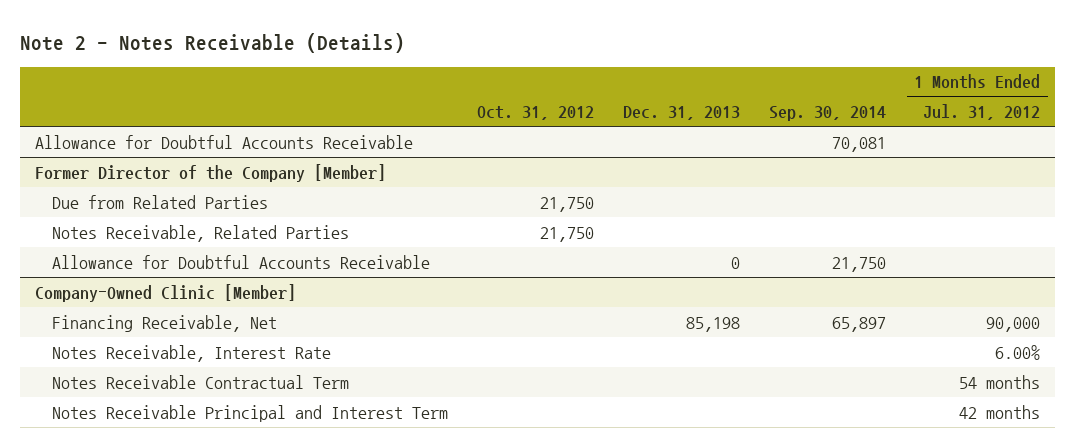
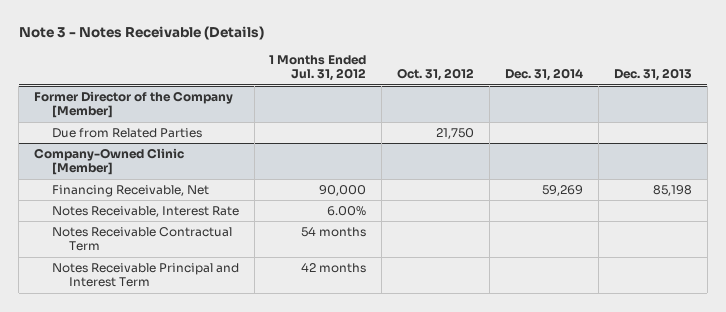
[20,32,406,53] Note 2 - Notes Receivable (Details) -> [18,26,264,41] Note 3 - Notes Receivable (Details)
[768,106,886,122] Sep. 30, 2014 -> none
none -> [505,68,584,82] Dec. 31, 2014
[34,134,413,149] Allowance for Doubtful Accounts Receivable -> none
[51,224,349,242] Notes Receivable, Related Parties -> none
[51,254,430,269] Allowance for Doubtful Accounts Receivable -> none

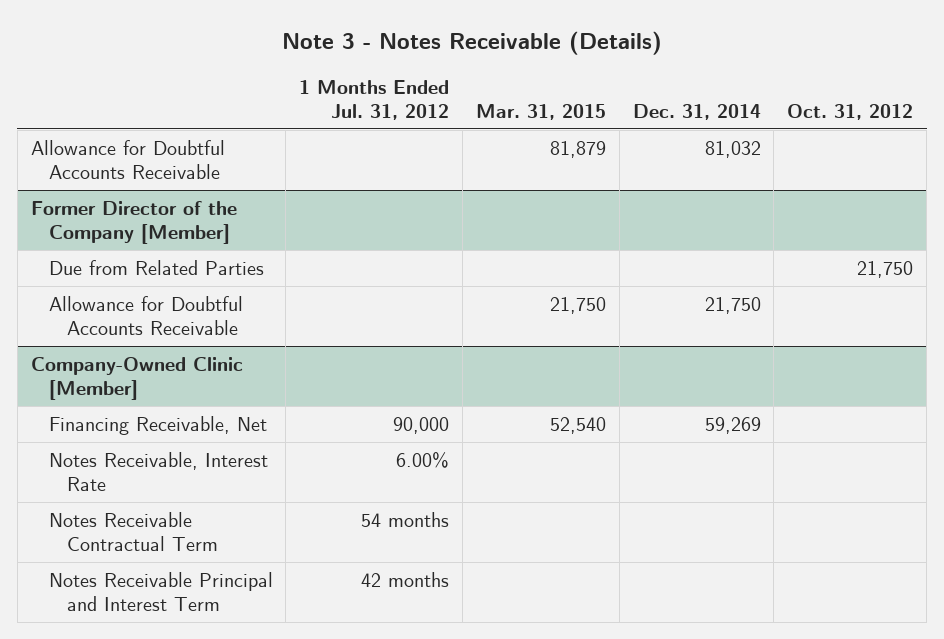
[613,68,692,82] Dec. 31, 2013 -> none
none -> [475,103,606,120] Mar. 31, 2015
none -> [30,139,225,179] Allowance for Doubtful Accounts Receivable
none -> [48,295,243,335] Allowance for Doubtful Accounts Receivable

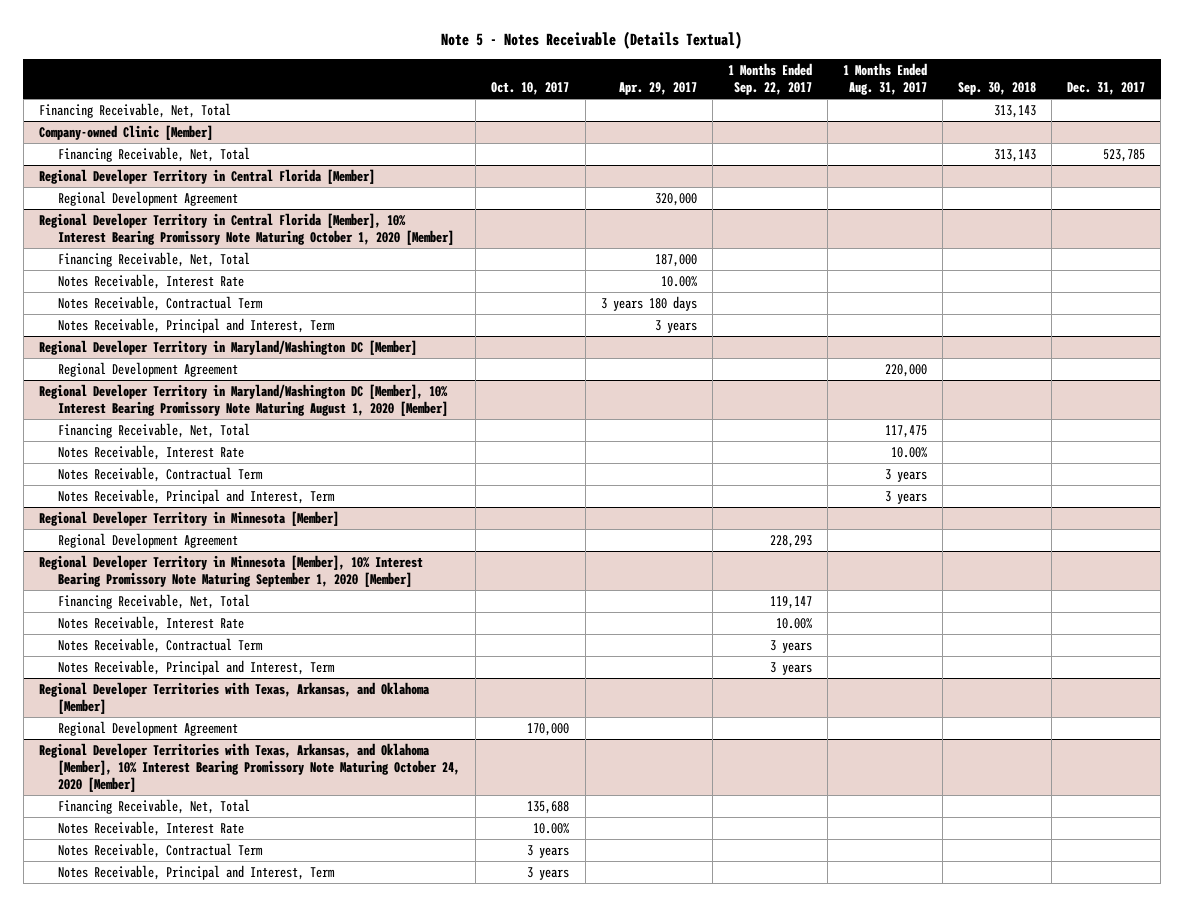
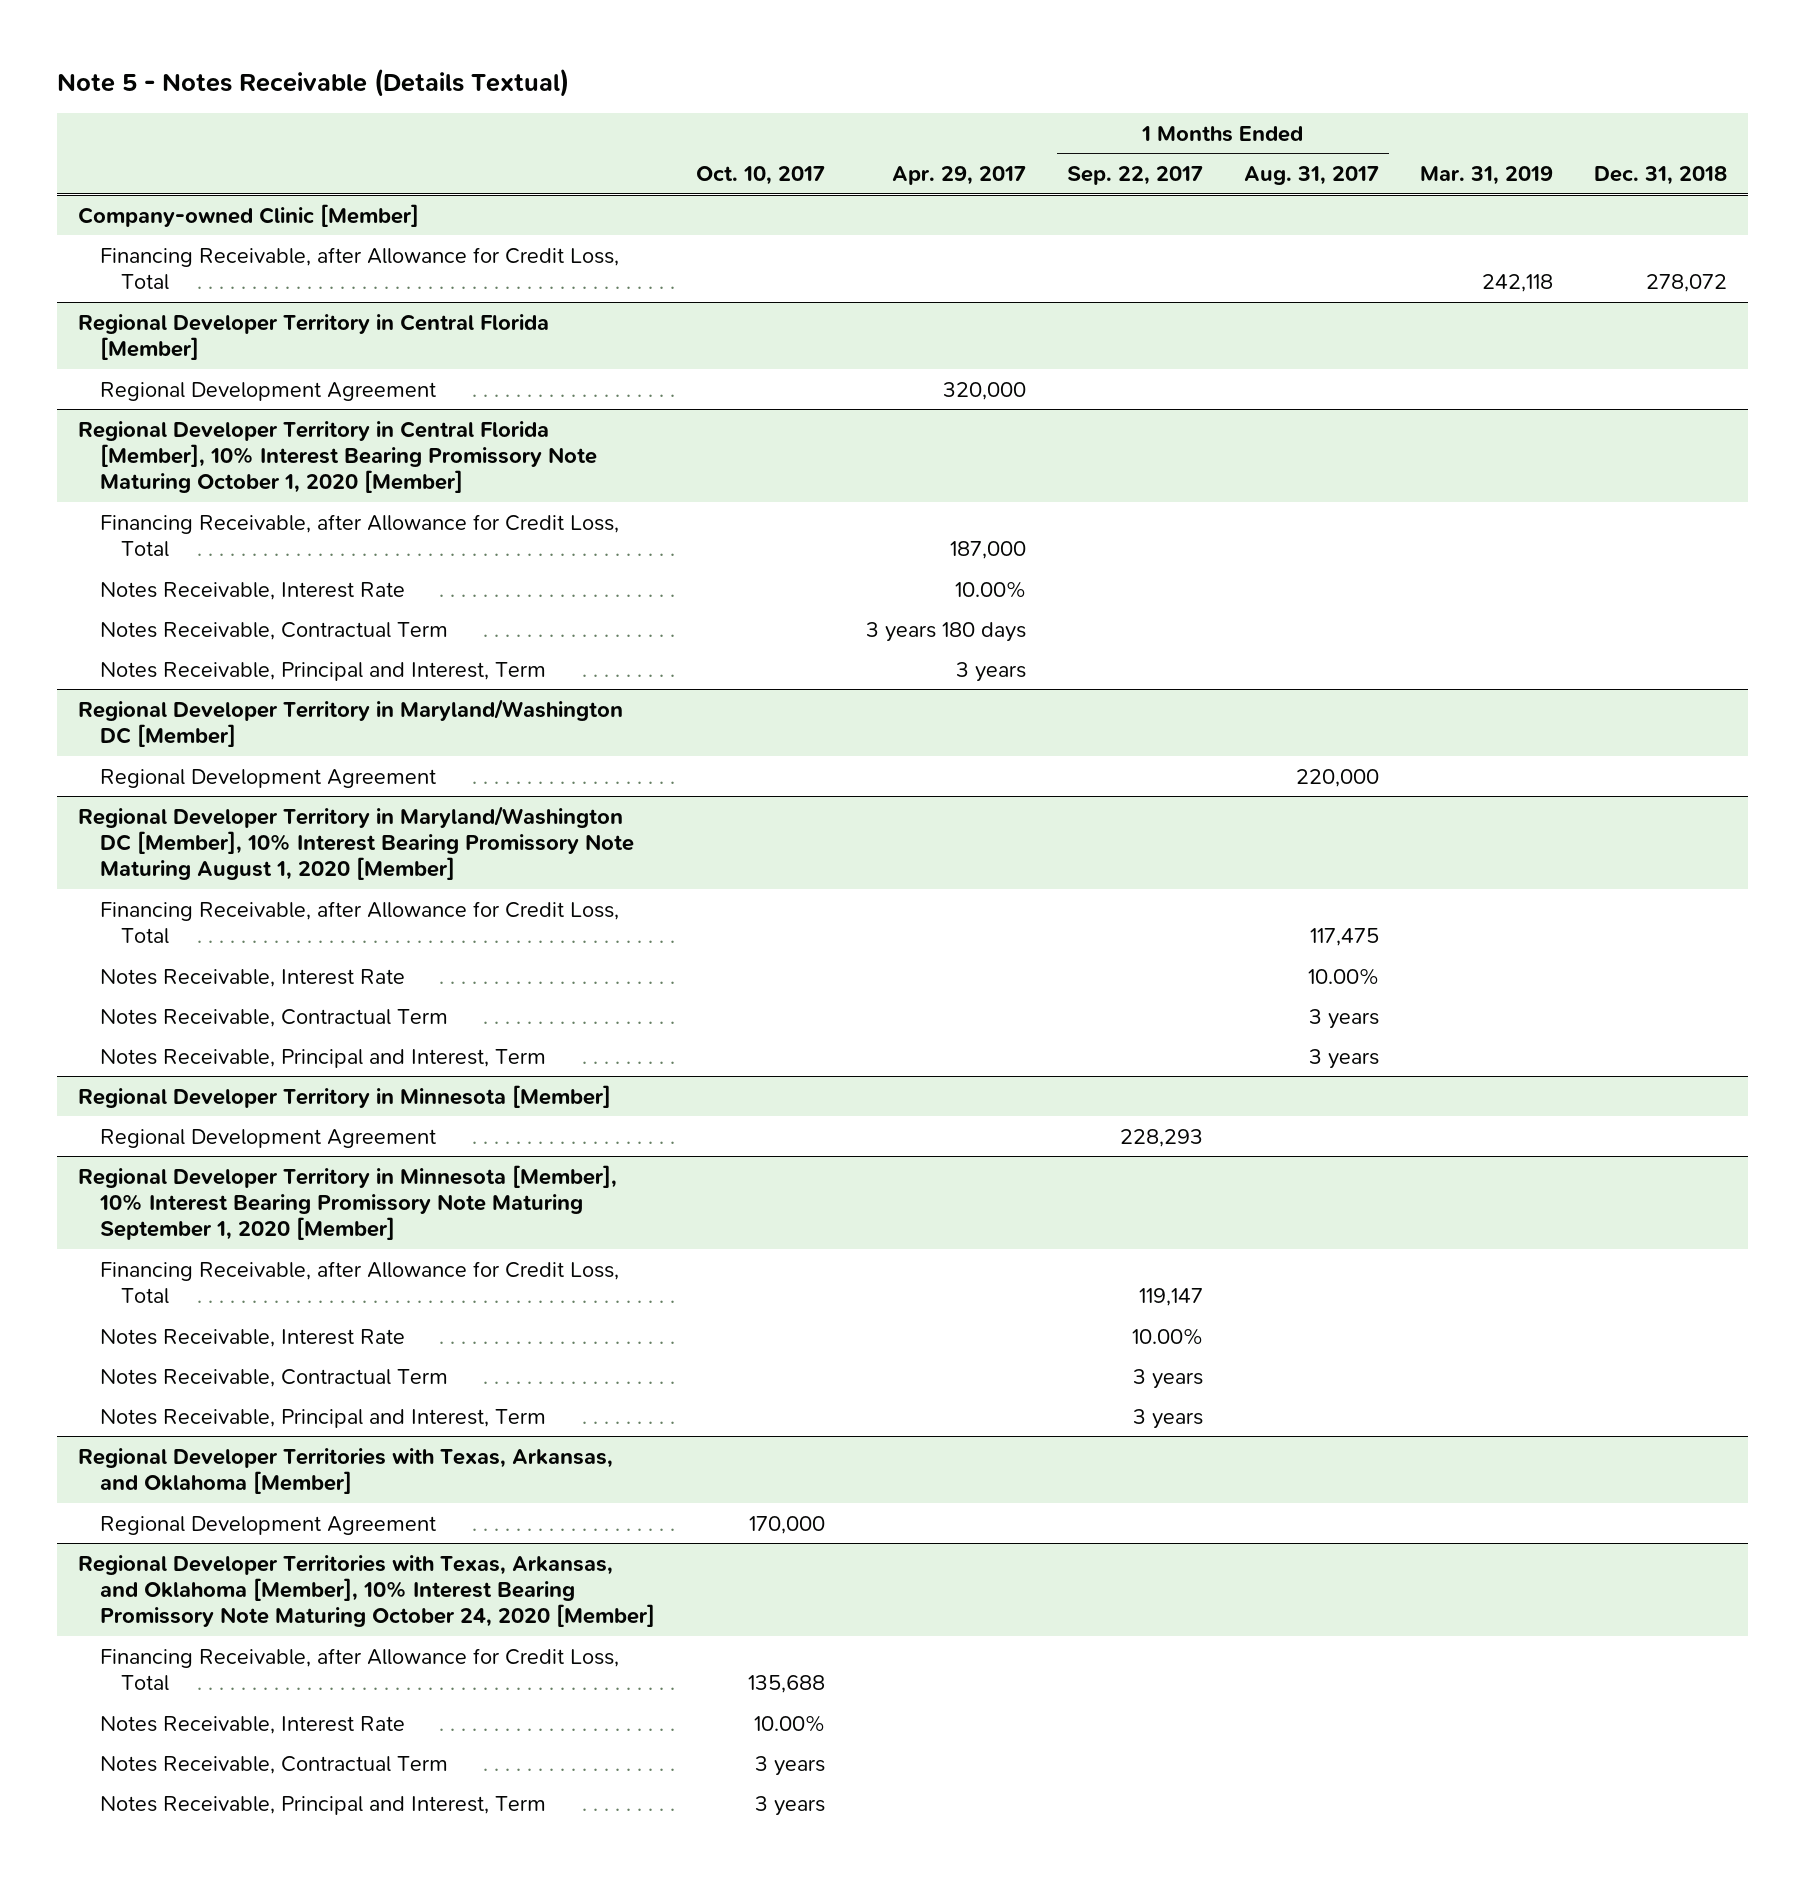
[958,81,1037,95] Sep. 30, 2018 -> none
[1067,81,1146,95] Dec. 31, 2017 -> none
none -> [1420,166,1554,186] Mar. 31, 2019
none -> [1594,166,1728,186] Dec. 31, 2018
[38,103,231,119] Financing Receivable, Net, Total -> none
[58,147,251,163] Financing Receivable, Net, Total -> [99,246,619,290] Financing Receivable, after Allowance for Credit Loss, Total
[58,252,251,268] Financing Receivable, Net, Total -> [99,513,619,557] Financing Receivable, after Allowance for Credit Loss, Total
[58,423,251,439] Financing Receivable, Net, Total -> [99,900,619,944] Financing Receivable, after Allowance for Credit Loss, Total
[58,594,251,610] Financing Receivable, Net, Total -> [99,1260,619,1304] Financing Receivable, after Allowance for Credit Loss, Total
[58,799,251,815] Financing Receivable, Net, Total -> [99,1647,619,1691] Financing Receivable, after Allowance for Credit Loss, Total

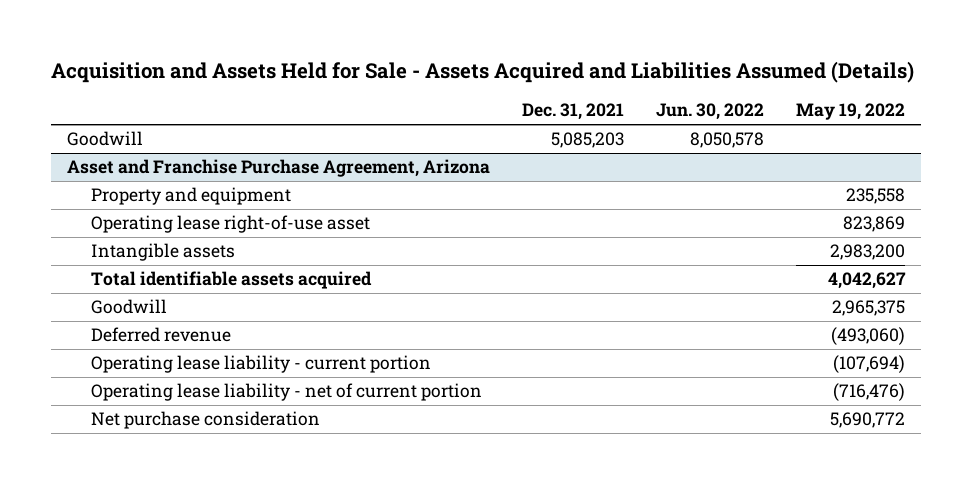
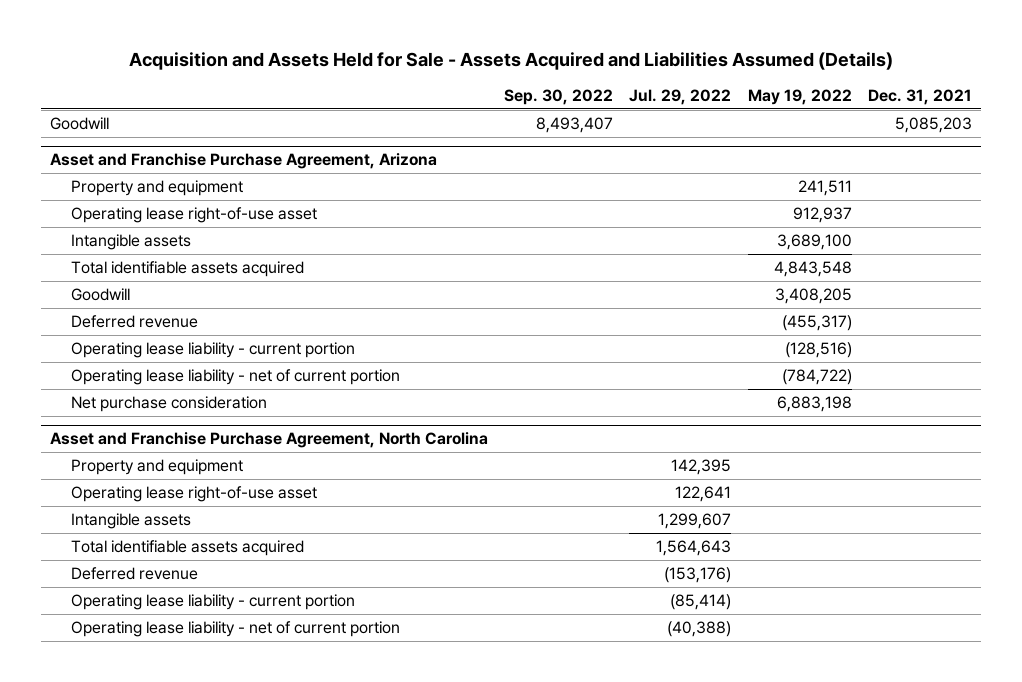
[655,103,764,121] Jun. 30, 2022 -> none
none -> [504,89,614,106] Sep. 30, 2022
none -> [629,89,732,106] Jul. 29, 2022
[845,188,905,205] 235,558 -> [797,180,852,197] 241,511
[842,216,905,233] 823,869 -> [792,207,852,224] 912,937
[829,244,905,261] 2,983,200 -> [776,234,852,251] 3,689,100
[827,272,906,290] 4,042,627 -> [773,261,852,278] 4,843,548
[831,300,905,317] 2,965,375 -> [774,288,852,305] 3,408,205
[830,327,905,346] (493,060) -> [781,315,852,332] (455,317)
[832,355,905,374] (107,694) -> [784,342,852,359] (128,516)
[832,383,905,402] (716,476) -> [781,369,852,386] (784,722)
[829,412,905,429] 5,690,772 -> [776,396,852,413] 6,883,198
none -> [49,432,488,449] Asset and Franchise Purchase Agreement, North Carolina
none -> [70,459,243,476] Property and equipment
none -> [70,486,317,503] Operating lease right-of-use asset
none -> [70,513,191,530] Intangible assets
none -> [70,540,304,557] Total identifiable assets acquired
none -> [70,567,198,581] Deferred revenue
none -> [70,594,355,611] Operating lease liability - current portion
none -> [70,621,400,638] Operating lease liability - net of current portion

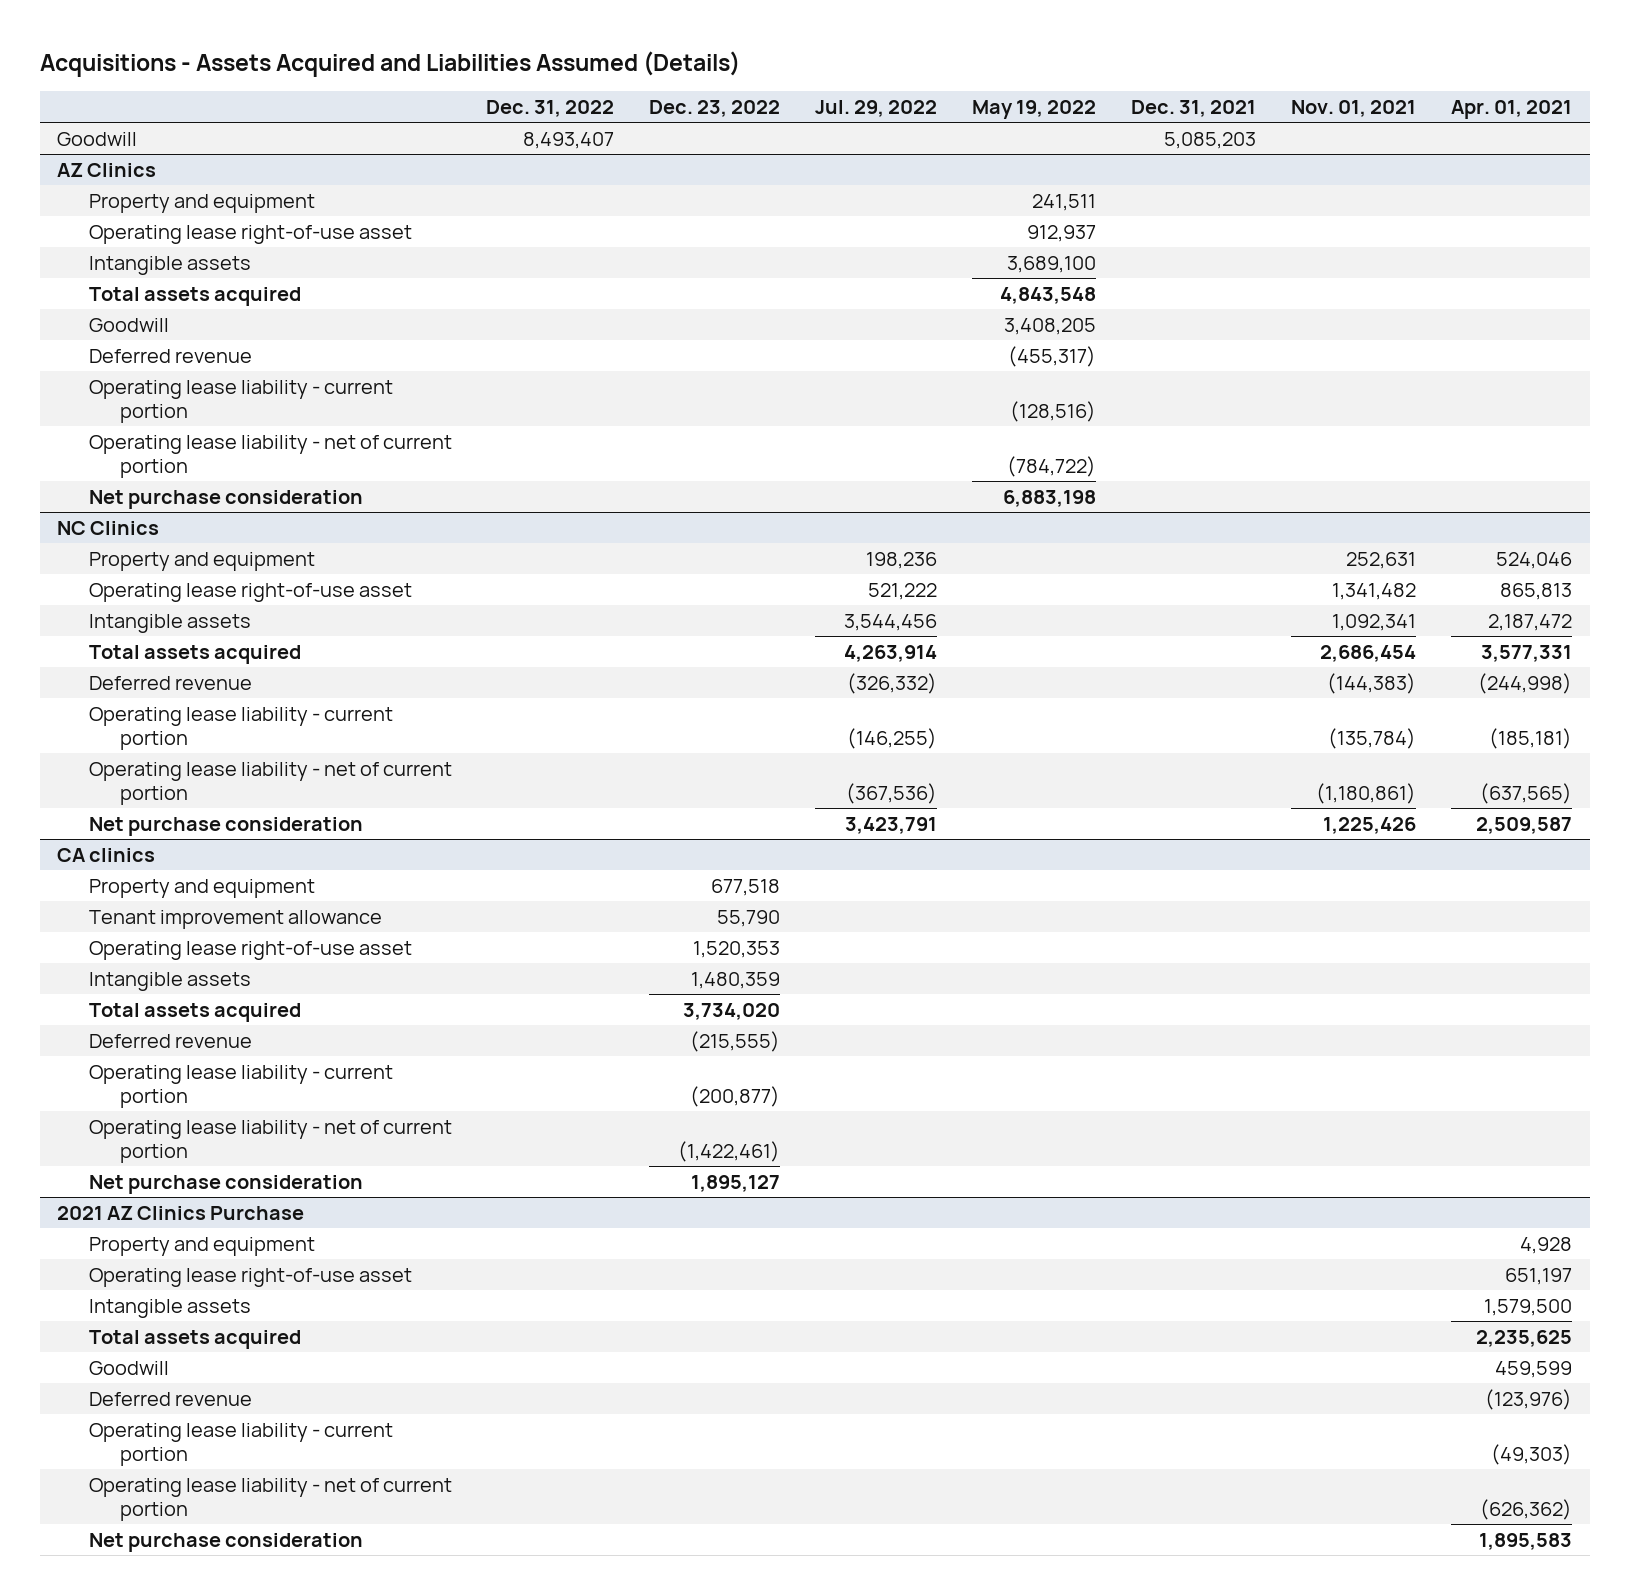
[128,52,893,71] Acquisition and Assets Held for Sale - Assets Acquired and Liabilities Assumed (Details) -> [39,51,740,78] Acquisitions - Assets Acquired and Liabilities Assumed (Details)
[504,89,614,106] Sep. 30, 2022 -> none
none -> [486,100,615,118] Dec. 31, 2022
none -> [649,100,781,118] Dec. 23, 2022
none -> [1291,100,1417,118] Nov. 01, 2021
none -> [1451,100,1573,120] Apr. 01, 2021
[49,153,437,170] Asset and Franchise Purchase Agreement, Arizona -> [57,162,157,177] AZ Clinics
[70,261,304,278] Total identifiable assets acquired -> [88,286,301,306] Total assets acquired
[49,432,488,449] Asset and Franchise Purchase Agreement, North Carolina -> [57,520,160,535] NC Clinics
[671,459,732,476] 142,395 -> [866,551,938,569] 198,236
[675,486,732,503] 122,641 -> [868,582,938,600] 521,222
[658,513,732,530] 1,299,607 -> [844,613,938,631] 3,544,456
[70,540,304,557] Total identifiable assets acquired -> [88,644,301,664] Total assets acquired
[656,540,732,557] 1,564,643 -> [844,644,938,662] 4,263,914
[664,567,732,584] (153,176) -> [847,672,938,694] (326,332)
[670,594,732,611] (85,414) -> [847,727,938,749] (146,255)
[667,621,732,638] (40,388) -> [846,782,938,804] (367,536)
none -> [88,816,363,836] Net purchase consideration
none -> [57,847,156,862] CA clinics
none -> [88,878,315,898] Property and equipment
none -> [88,909,382,929] Tenant improvement allowance
none -> [88,940,412,960] Operating lease right-of-use asset
none -> [88,971,251,991] Intangible assets
none -> [88,1002,301,1022] Total assets acquired
none -> [88,1033,252,1048] Deferred revenue
none -> [88,1064,393,1108] Operating lease liability - current portion
none -> [88,1119,452,1163] Operating lease liability - net of current portion
none -> [88,1174,363,1194] Net purchase consideration
none -> [57,1205,305,1220] 2021 AZ Clinics Purchase
none -> [88,1236,315,1256] Property and equipment
none -> [88,1267,412,1287] Operating lease right-of-use asset
none -> [88,1298,251,1318] Intangible assets
none -> [88,1329,301,1349] Total assets acquired
none -> [88,1360,169,1375] Goodwill
none -> [88,1391,252,1406] Deferred revenue
none -> [88,1422,393,1466] Operating lease liability - current portion
none -> [88,1477,452,1521] Operating lease liability - net of current portion
none -> [88,1532,363,1552] Net purchase consideration

